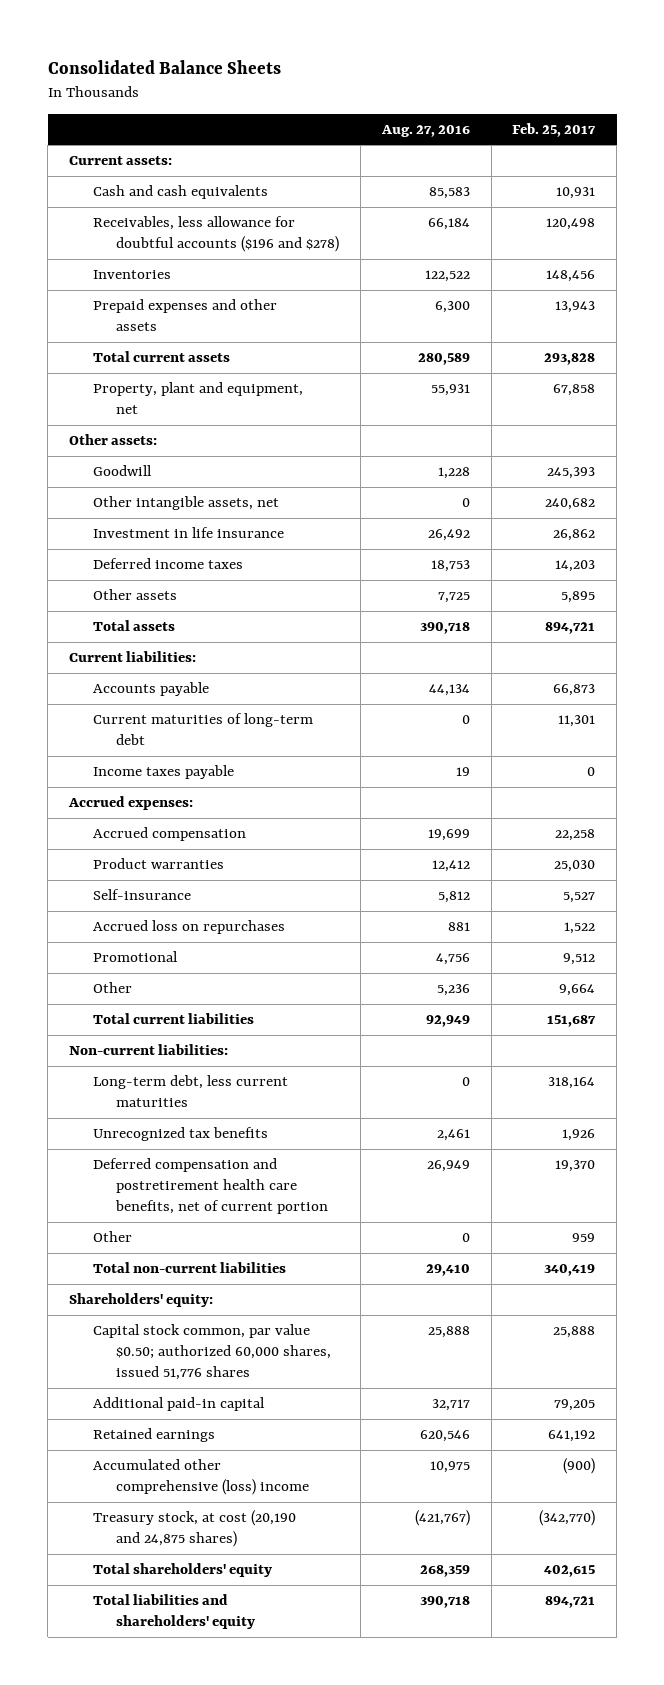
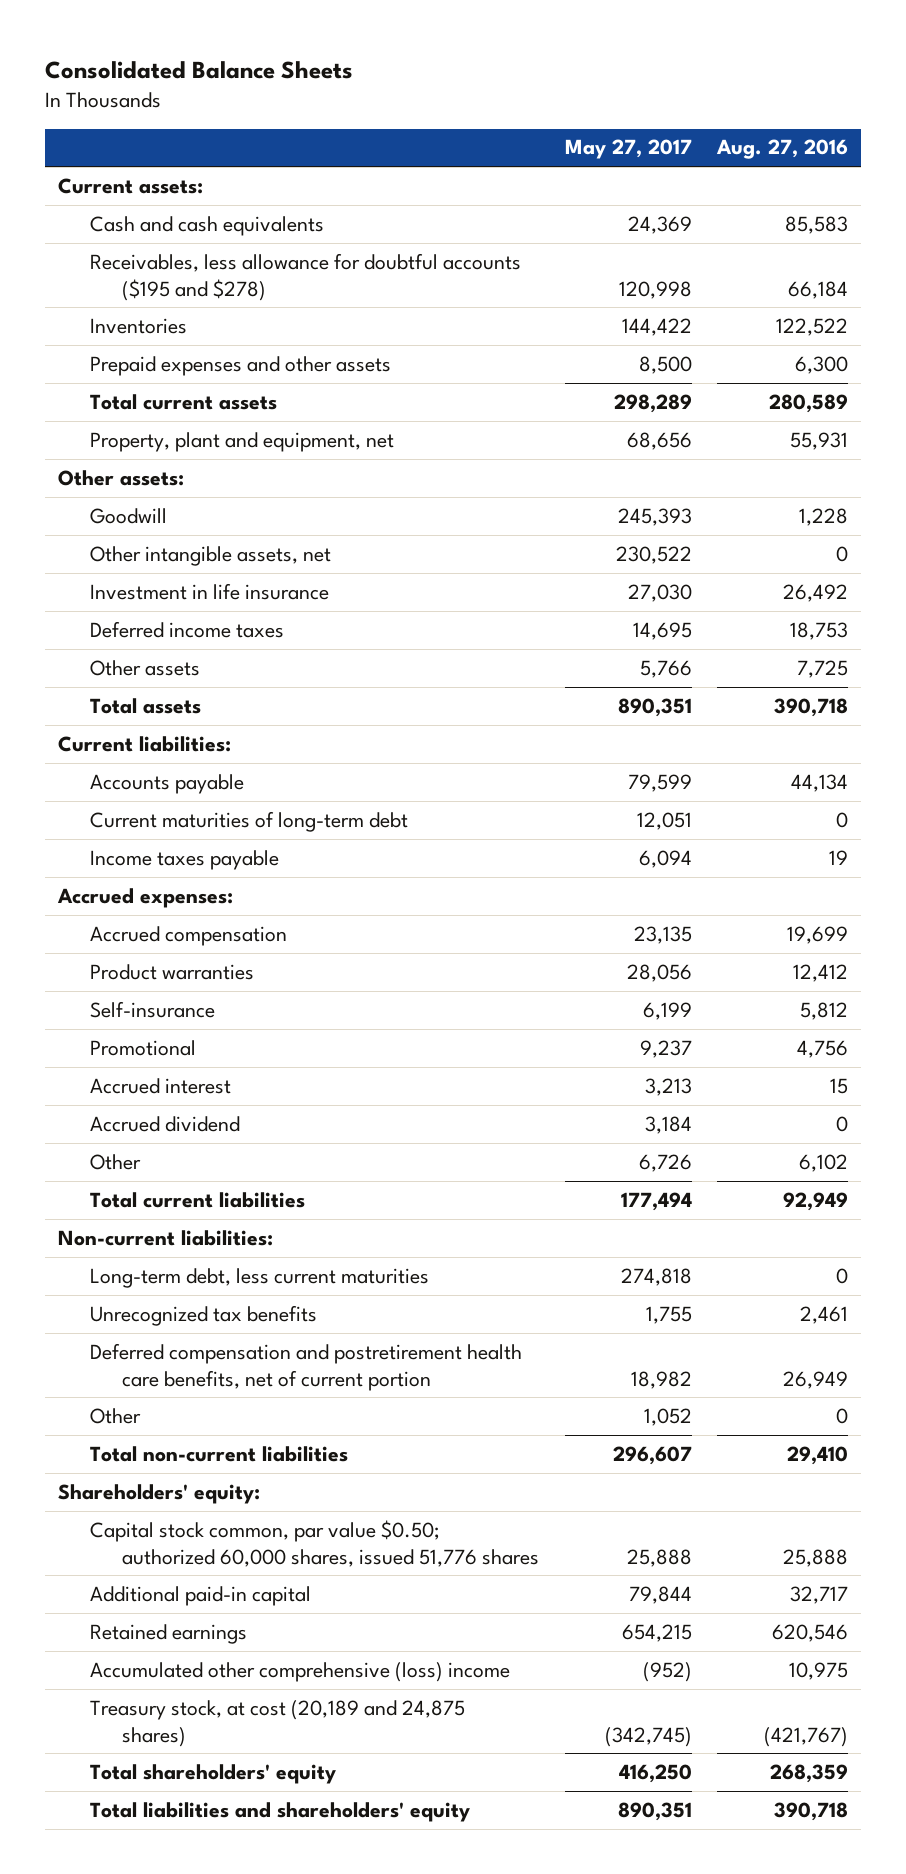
[512,122,597,137] Feb. 25, 2017 -> none
none -> [564,139,692,160] May 27, 2017
[92,216,340,253] Receivables, less allowance for doubtful accounts ($196 and $278) -> [90,252,522,301] Receivables, less allowance for doubtful accounts ($195 and $278)
[92,920,285,935] Accrued loss on repurchases -> none
none -> [90,1077,232,1094] Accrued interest
none -> [90,1115,241,1132] Accrued dividend
[436,984,470,997] 5,236 -> [799,1153,849,1172] 6,102
[92,1510,296,1548] Treasury stock, at cost (20,190 and 24,875 shares) -> [90,1699,466,1747] Treasury stock, at cost (20,189 and 24,875 shares)

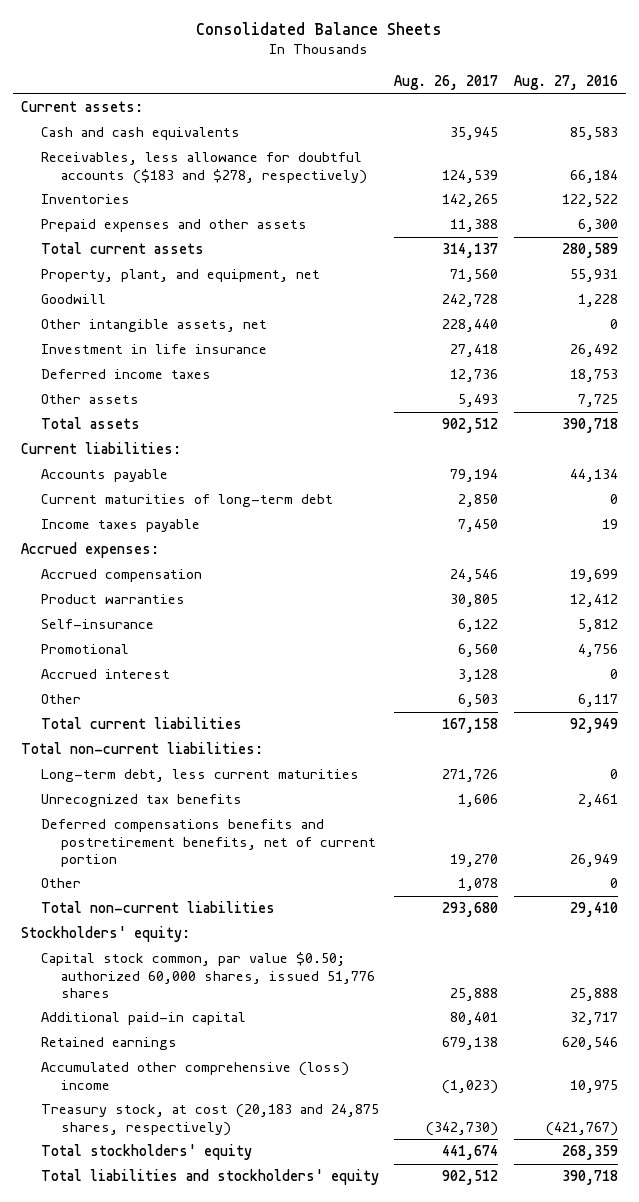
[564,139,692,160] May 27, 2017 -> none
none -> [394,74,499,90] Aug. 26, 2017
[90,252,522,301] Receivables, less allowance for doubtful accounts ($195 and $278) -> [40,152,367,184] Receivables, less allowance for doubtful accounts ($183 and $278, respectively)
[57,469,184,486] Other assets: -> none
[90,431,395,452] Property, plant and equipment, net -> [40,269,320,283] Property, plant, and equipment, net
[90,1115,241,1132] Accrued dividend -> none
[830,1077,849,1094] 15 -> [609,669,618,680] 0
[799,1153,849,1172] 6,102 -> [577,694,618,708] 6,117
[57,1229,273,1246] Non-current liabilities: -> [20,742,263,755] Total non-current liabilities:
[90,1342,523,1391] Deferred compensation and postretirement health care benefits, net of current portion -> [40,819,376,867] Deferred compensations benefits and postretirement benefits, net of current portion
[57,1483,260,1504] Shareholders' equity: -> [20,926,190,943] Stockholders' equity:
[90,1699,466,1747] Treasury stock, at cost (20,189 and 24,875 shares) -> [40,1104,379,1136] Treasury stock, at cost (20,183 and 24,875 shares, respectively)
[90,1763,337,1784] Total shareholders' equity -> [40,1144,252,1161] Total stockholders' equity
[90,1801,471,1822] Total liabilities and shareholders' equity -> [40,1169,379,1186] Total liabilities and stockholders' equity

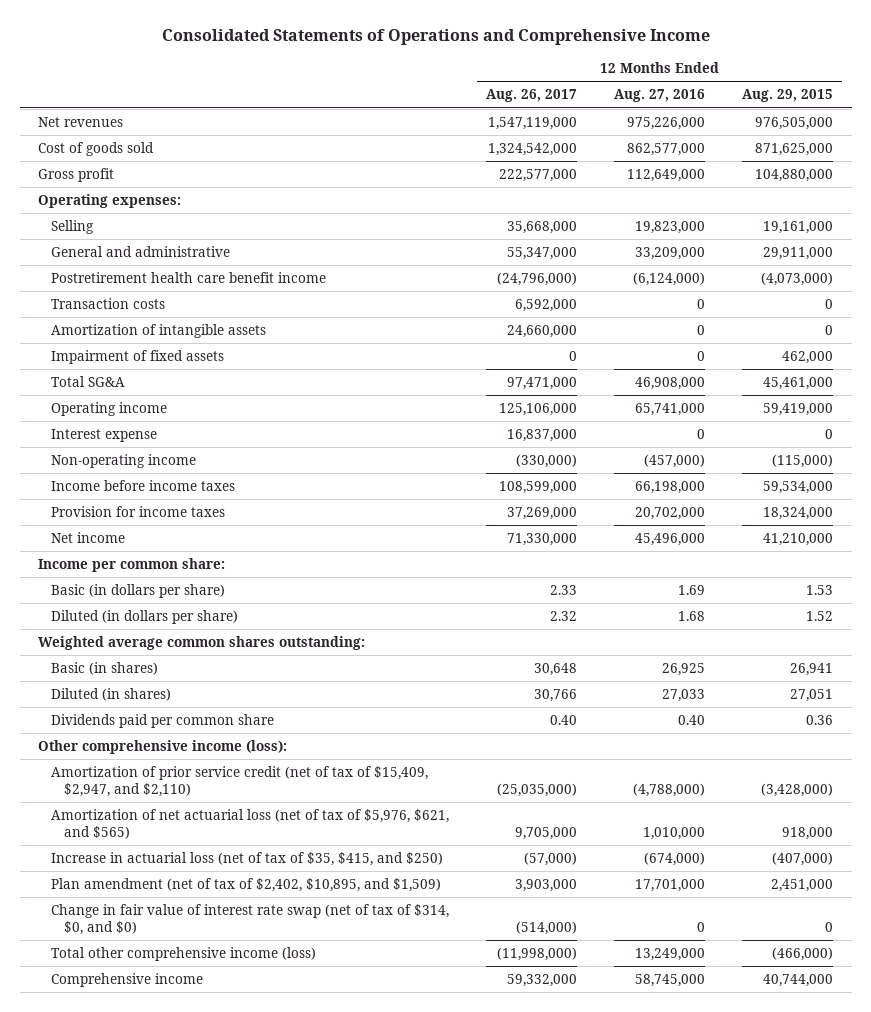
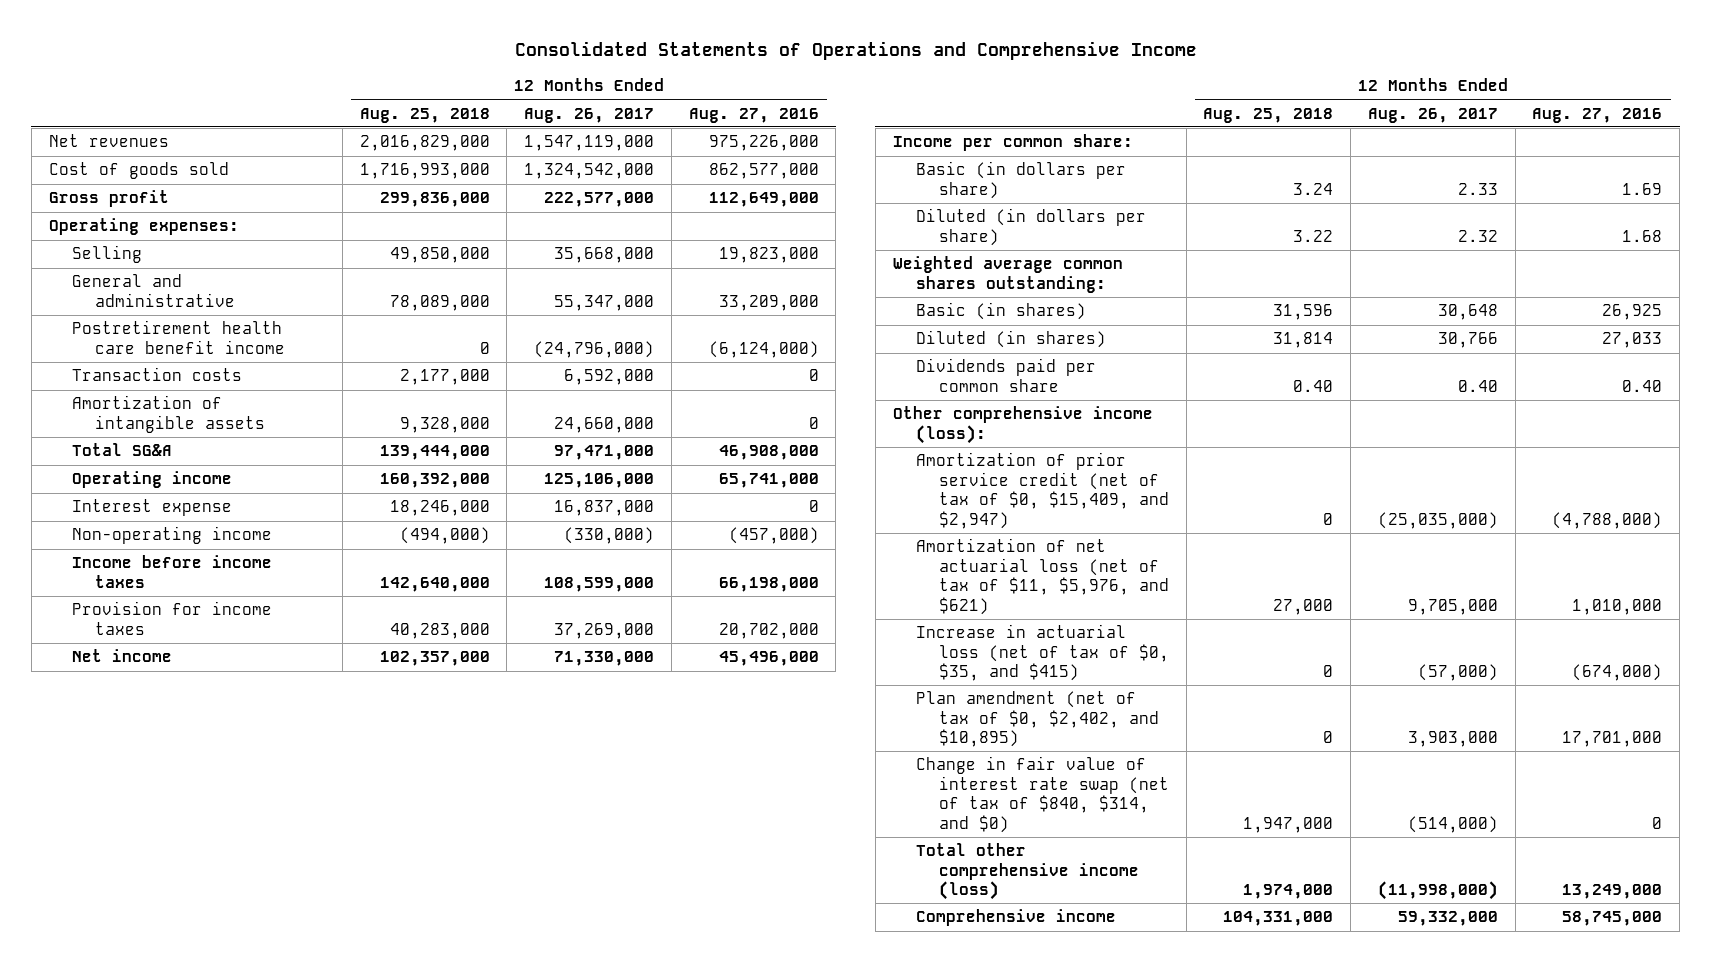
[742,89,834,103] Aug. 29, 2015 -> none
none -> [359,107,490,123] Aug. 25, 2018
[51,350,225,365] Impairment of fixed assets -> none
[51,766,429,797] Amortization of prior service credit (net of tax of $15,409, $2,947, and $2,110) -> [915,452,1169,529] Amortization of prior service credit (net of tax of $0, $15,409, and $2,947)
[51,809,450,839] Amortization of net actuarial loss (net of tax of $5,976, $621, and $565) -> [915,538,1169,615] Amortization of net actuarial loss (net of tax of $11, $5,976, and $621)
[51,852,444,867] Increase in actuarial loss (net of tax of $35, $415, and $250) -> [915,624,1169,682] Increase in actuarial loss (net of tax of $0, $35, and $415)
[51,878,442,893] Plan amendment (net of tax of $2,402, $10,895, and $1,509) -> [915,691,1159,748] Plan amendment (net of tax of $0, $2,402, and $10,895)
[51,904,450,935] Change in fair value of interest rate swap (net of tax of $314, $0, and $0) -> [915,756,1169,833] Change in fair value of interest rate swap (net of tax of $840, $314, and $0)

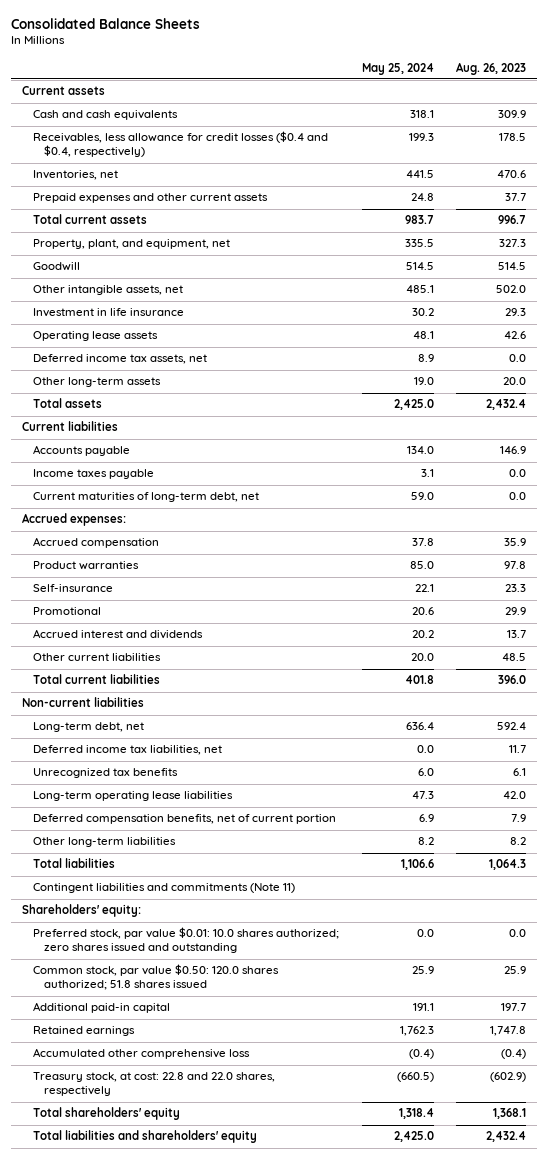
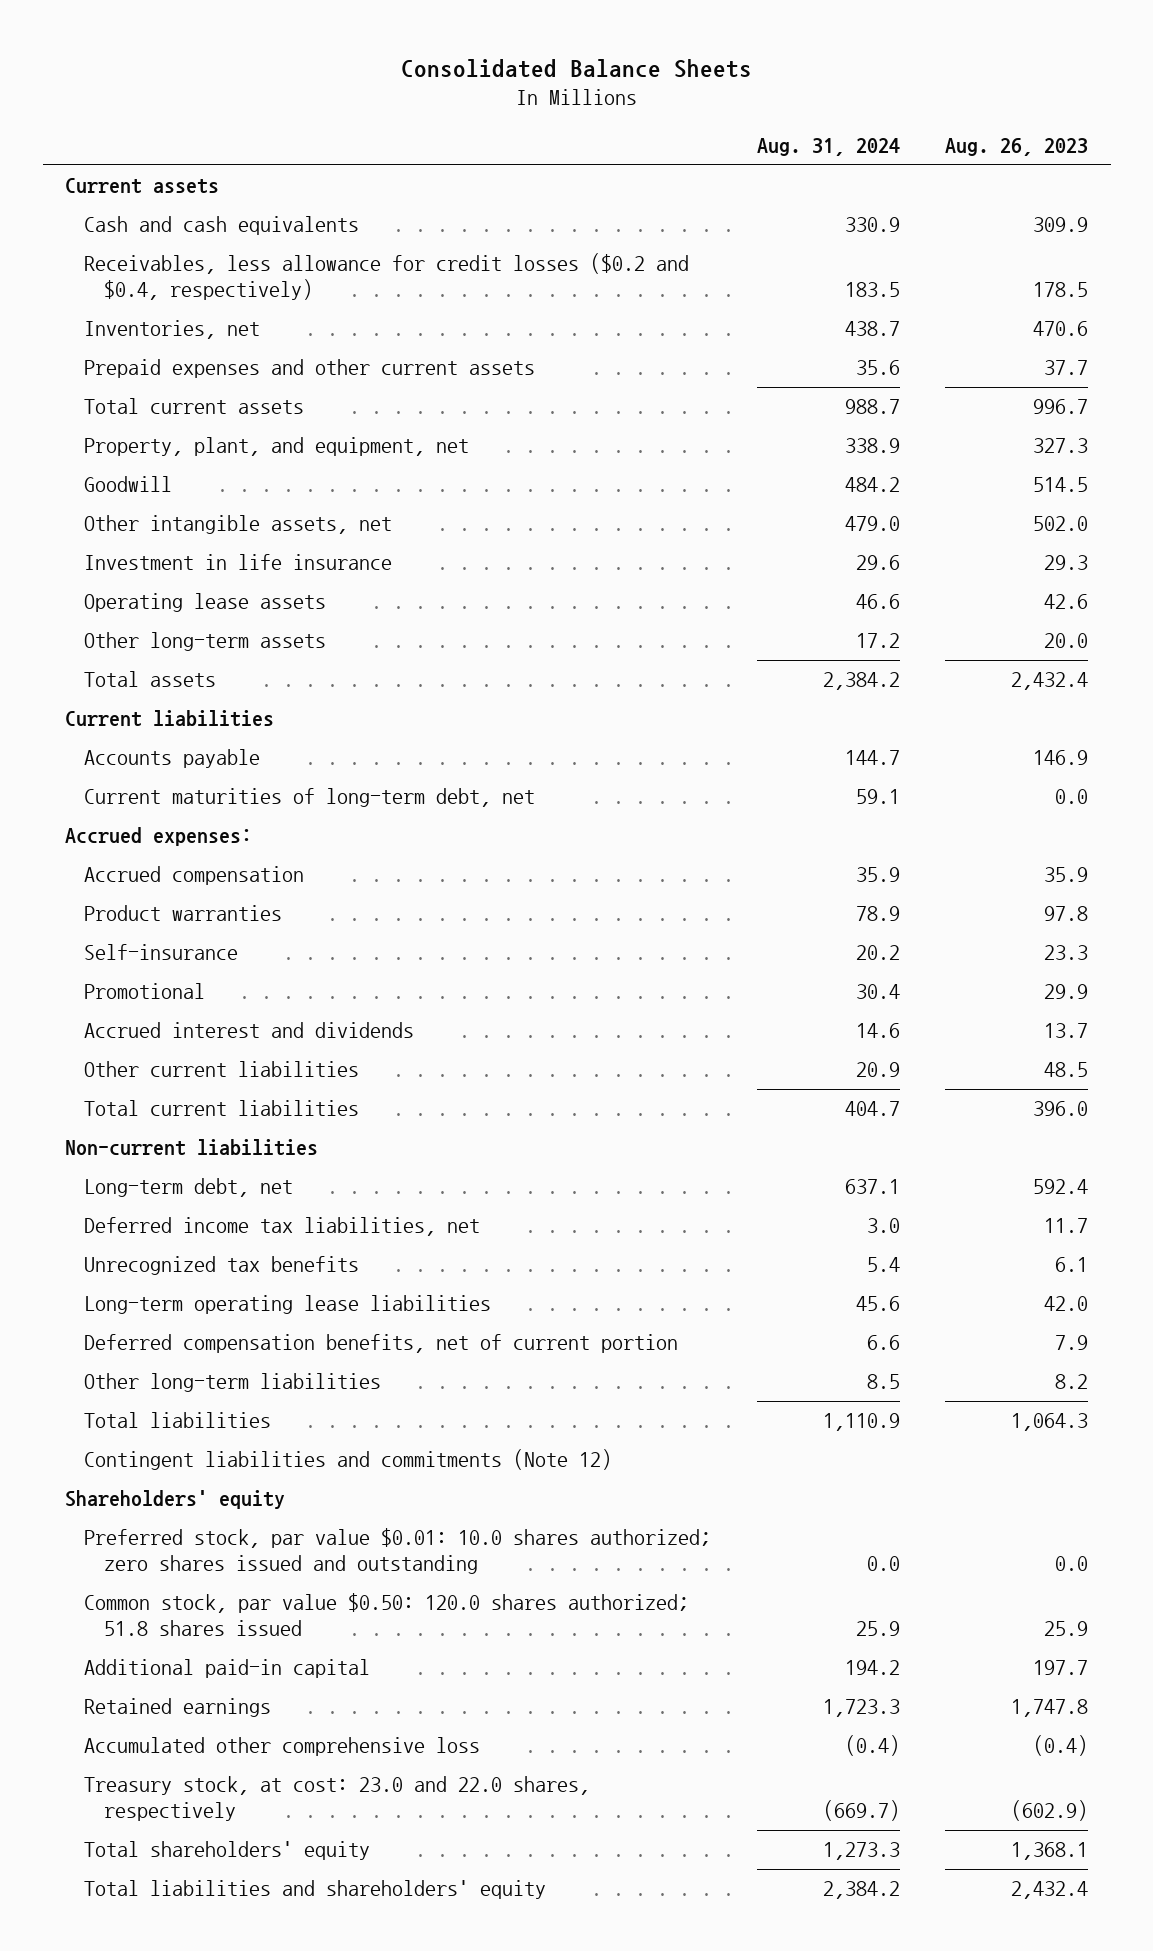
[361,62,434,75] May 25, 2024 -> none
none -> [756,137,900,156] Aug. 31, 2024
[33,131,329,158] Receivables, less allowance for credit losses ($0.4 and $0.4, respectively) -> [84,253,690,301] Receivables, less allowance for credit losses ($0.2 and $0.4, respectively)
[33,354,208,365] Deferred income tax assets, net -> none
[33,469,155,480] Income taxes payable -> none
[33,883,296,894] Contingent liabilities and commitments (Note 11) -> [84,1449,613,1471] Contingent liabilities and commitments (Note 12)
[21,904,141,918] Shareholders' equity: -> [65,1490,286,1510] Shareholders' equity
[33,1072,276,1097] Treasury stock, at cost: 22.8 and 22.0 shares, respectively -> [84,1776,591,1822] Treasury stock, at cost: 23.0 and 22.0 shares, respectively

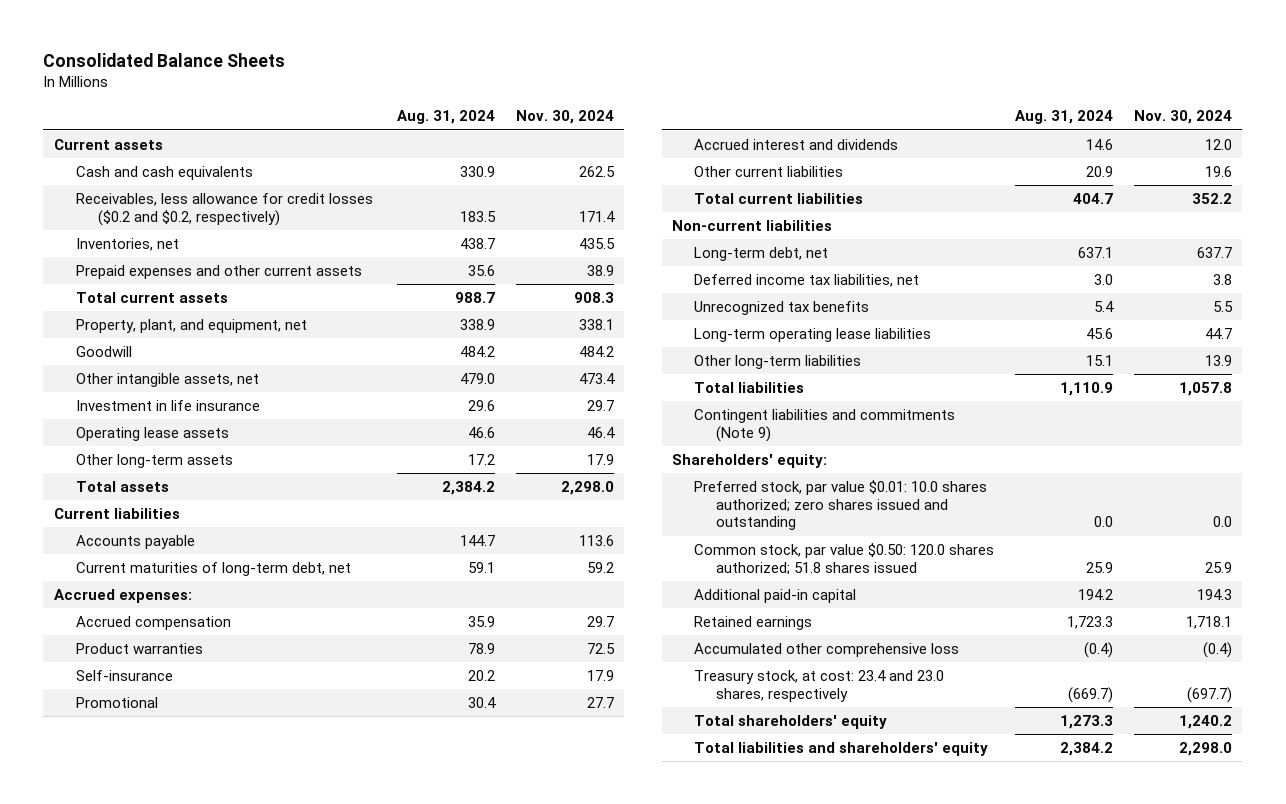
[945,137,1089,156] Aug. 26, 2023 -> none
none -> [515,110,614,125] Nov. 30, 2024
[84,253,690,301] Receivables, less allowance for credit losses ($0.2 and $0.4, respectively) -> [75,192,373,226] Receivables, less allowance for credit losses ($0.2 and $0.2, respectively)
[84,1334,679,1354] Deferred compensation benefits, net of current portion -> none
[866,1374,900,1390] 8.5 -> [1086,354,1114,366] 15.1
[84,1449,613,1471] Contingent liabilities and commitments (Note 12) -> [694,408,956,442] Contingent liabilities and commitments (Note 9)
[65,1490,286,1510] Shareholders' equity -> [672,453,828,468] Shareholders' equity:
[84,1776,591,1822] Treasury stock, at cost: 23.0 and 22.0 shares, respectively -> [694,669,945,702] Treasury stock, at cost: 23.4 and 23.0 shares, respectively

